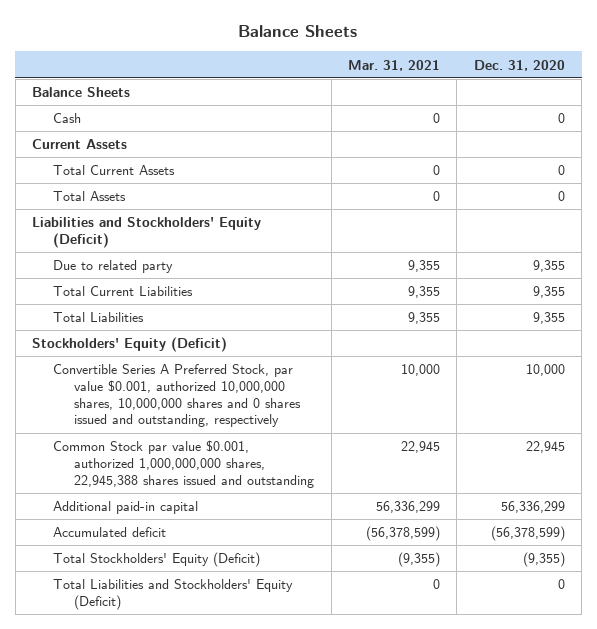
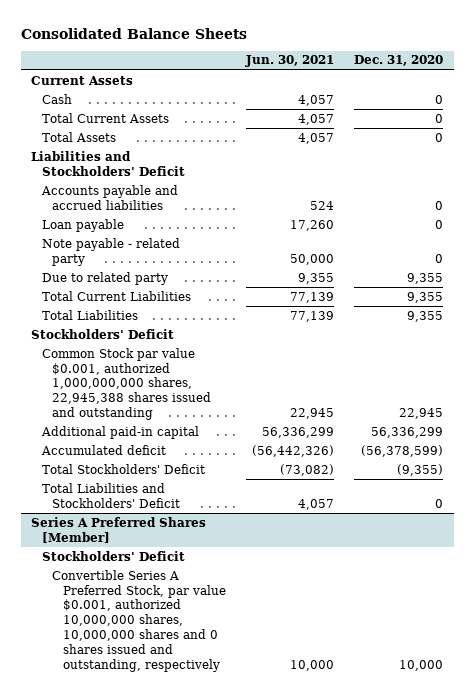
[238,25,358,38] Balance Sheets -> [21,28,248,40] Consolidated Balance Sheets
[348,59,441,71] Mar. 31, 2021 -> none
none -> [245,55,335,68] Jun. 30, 2021
[32,87,131,98] Balance Sheets -> none
[53,113,82,124] Cash -> [41,93,72,104] Cash
[32,217,262,248] Liabilities and Stockholders' Equity (Deficit) -> [31,150,185,176] Liabilities and Stockholders' Deficit
none -> [40,184,178,210] Accounts payable and accrued liabilities
none -> [41,218,124,232] Loan payable
none -> [41,237,180,266] Note payable - related party
[53,364,302,428] Convertible Series A Preferred Stock, par value $0.001, authorized 10,000,000 shares, 10,000,000 shares and 0 shares issued and outstanding, respectively -> none
[32,337,228,353] Stockholders' Equity (Deficit) -> [31,328,175,339] Stockholders' Deficit
[53,552,261,568] Total Stockholders' Equity (Deficit) -> [41,463,205,474] Total Stockholders' Deficit
[53,579,294,610] Total Liabilities and Stockholders' Equity (Deficit) -> [41,482,181,508] Total Liabilities and Stockholders' Deficit
none -> [31,516,207,543] Series A Preferred Shares [Member]
none -> [41,550,185,561] Stockholders' Deficit
none -> [52,569,227,672] Convertible Series A Preferred Stock, par value $0.001, authorized 10,000,000 shares, 10,000,000 shares and 0 shares issued and outstanding, respectively

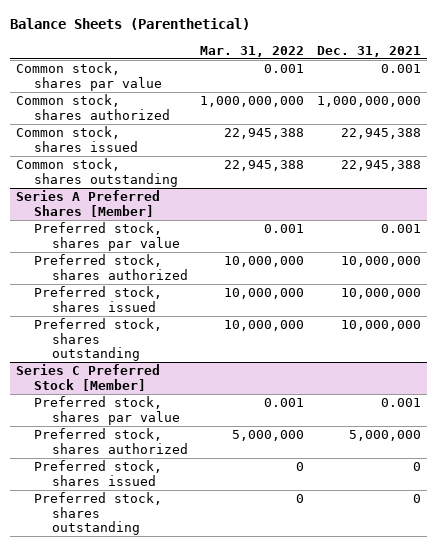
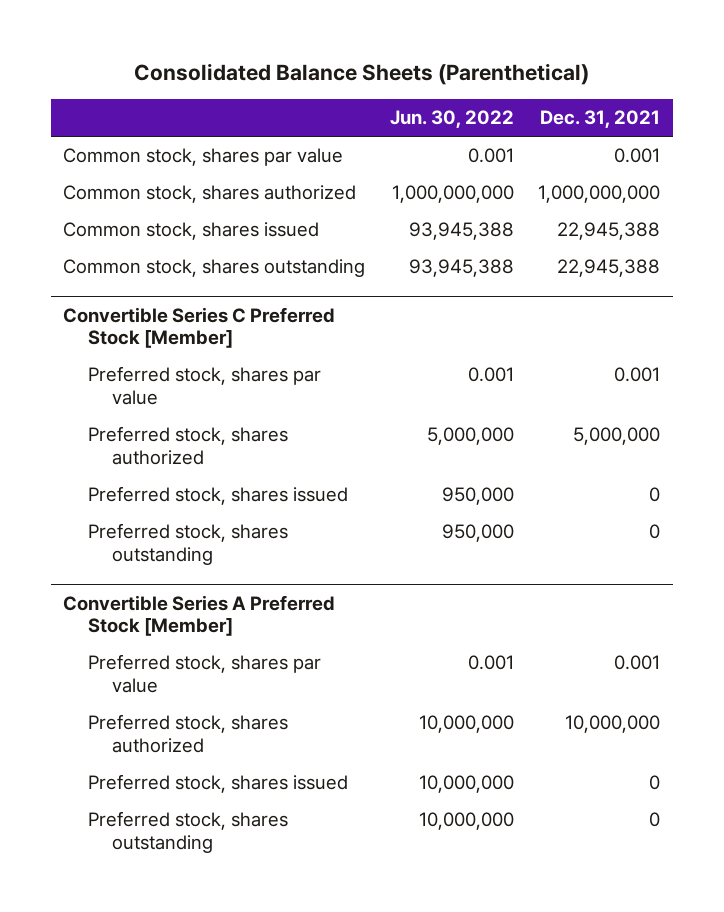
[10,18,251,31] Balance Sheets (Parenthetical) -> [133,63,589,86] Consolidated Balance Sheets (Parenthetical)
[200,45,305,57] Mar. 31, 2022 -> none
none -> [389,110,514,129] Jun. 30, 2022
[16,190,161,217] Series A Preferred Shares [Member] -> none
[34,222,180,251] Preferred stock, shares par value -> none
[34,254,188,280] Preferred stock, shares authorized -> none
[34,286,163,312] Preferred stock, shares issued -> none
[34,318,163,361] Preferred stock, shares outstanding -> none
[16,364,161,391] Series C Preferred Stock [Member] -> [63,306,336,349] Convertible Series C Preferred Stock [Member]
none -> [63,594,336,637] Convertible Series A Preferred Stock [Member]
none -> [87,654,321,693] Preferred stock, shares par value
none -> [87,714,288,753] Preferred stock, shares authorized
none -> [87,774,348,794] Preferred stock, shares issued
none -> [87,811,288,853] Preferred stock, shares outstanding

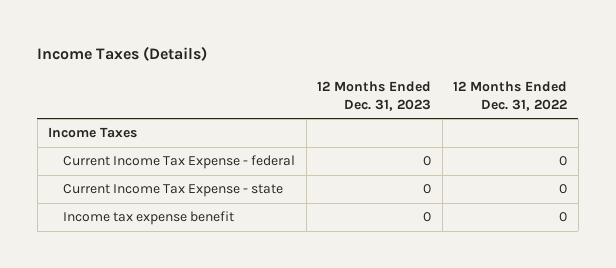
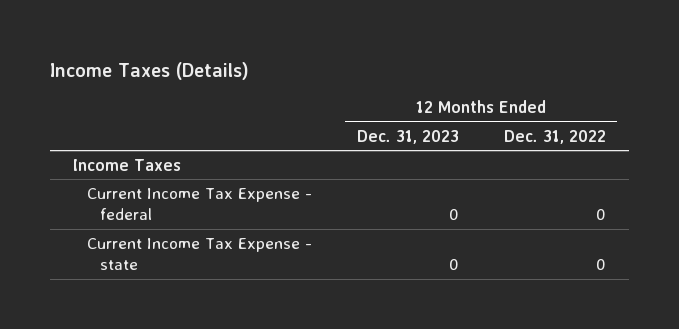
[63,211,235,226] Income tax expense benefit -> none

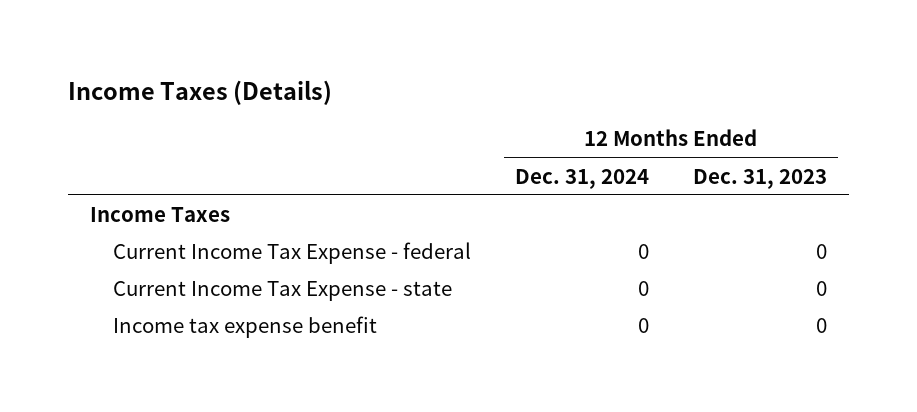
[503,129,606,144] Dec. 31, 2022 -> none
none -> [515,168,650,189] Dec. 31, 2024
none -> [113,316,378,339] Income tax expense benefit

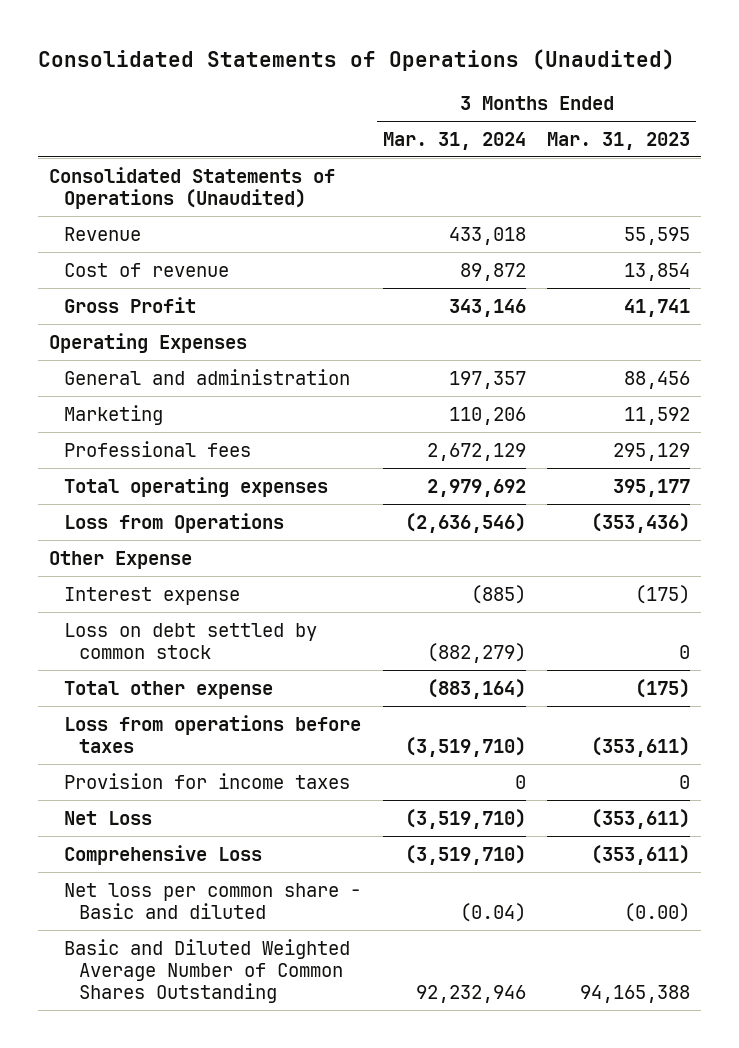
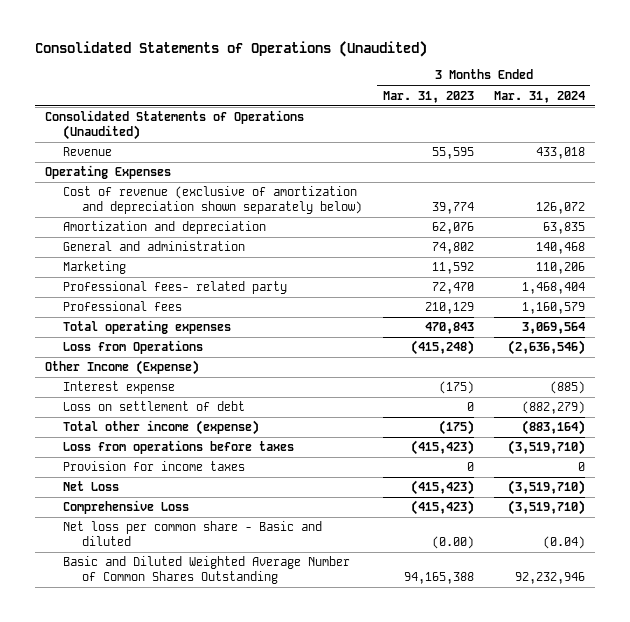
[63,262,229,277] Cost of revenue -> none
[63,296,196,313] Gross Profit -> none
none -> [63,186,362,215] Cost of revenue (exclusive of amortization and depreciation shown separately below)
none -> [63,221,267,235] Amortization and depreciation
[448,370,526,389] 197,357 -> [536,242,586,255] 140,468
[624,370,691,389] 88,456 -> [431,242,474,255] 74,802
none -> [63,281,288,295] Professional fees- related party
[426,442,526,461] 2,672,129 -> [522,302,586,315] 1,160,579
[613,442,691,461] 295,129 -> [424,302,474,315] 210,129
[426,478,526,497] 2,979,692 -> [522,322,586,335] 3,069,564
[613,478,691,497] 395,177 -> [424,322,474,335] 470,843
[591,512,691,533] (353,436) -> [410,340,474,356] (415,248)
[49,550,193,569] Other Expense -> [45,360,200,376] Other Income (Expense)
[63,622,317,659] Loss on debt settled by common stock -> [63,401,246,412] Loss on settlement of debt
[63,680,273,699] Total other expense -> [63,420,260,436] Total other income (expense)
[591,736,691,757] (353,611) -> [410,440,474,456] (415,423)
[591,808,691,829] (353,611) -> [410,480,474,496] (415,423)
[591,844,691,865] (353,611) -> [410,500,474,516] (415,423)

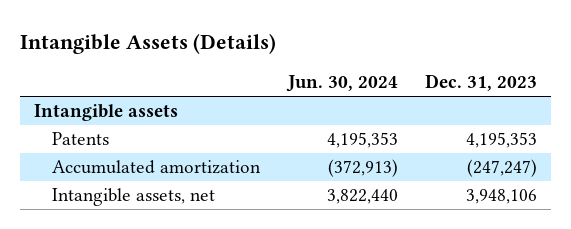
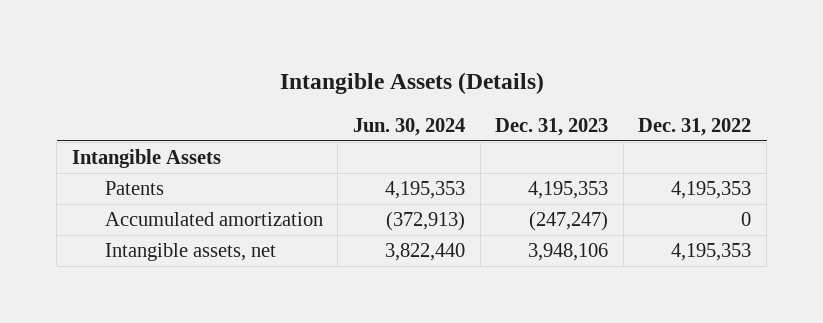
none -> [638,117,752,136] Dec. 31, 2022
[33,104,178,122] Intangible assets -> [71,149,221,169] Intangible Assets

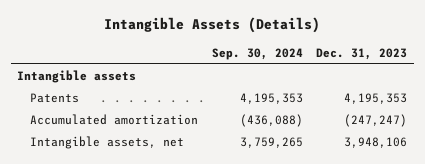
[352,117,465,136] Jun. 30, 2024 -> none
[638,117,752,136] Dec. 31, 2022 -> none
none -> [211,47,303,60] Sep. 30, 2024
[71,149,221,169] Intangible Assets -> [17,70,137,84] Intangible assets

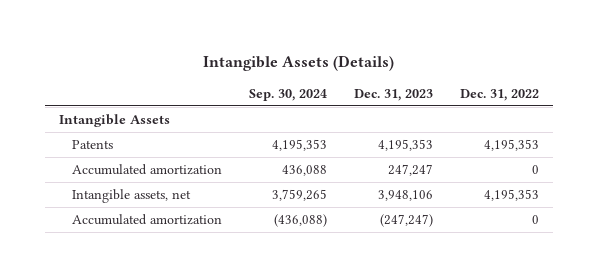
none -> [460,89,540,102] Dec. 31, 2022
[17,70,137,84] Intangible assets -> [58,114,170,128] Intangible Assets
none -> [72,164,223,176] Accumulated amortization
[29,114,198,126] Accumulated amortization -> [72,214,223,226] Accumulated amortization

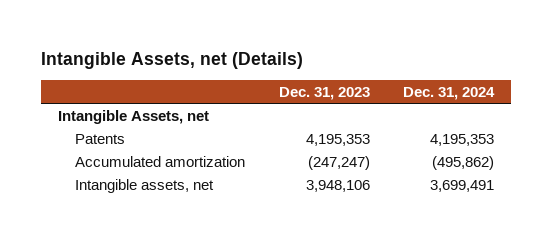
[203,55,395,72] Intangible Assets (Details) -> [41,51,304,69] Intangible Assets, net (Details)
[249,89,328,102] Sep. 30, 2024 -> none
[460,89,540,102] Dec. 31, 2022 -> none
none -> [402,86,495,100] Dec. 31, 2024
[58,114,170,128] Intangible Assets -> [57,109,209,124] Intangible Assets, net
[72,164,223,176] Accumulated amortization -> none
[72,189,192,204] Intangible assets, net -> [75,178,215,193] Intangible assets, net

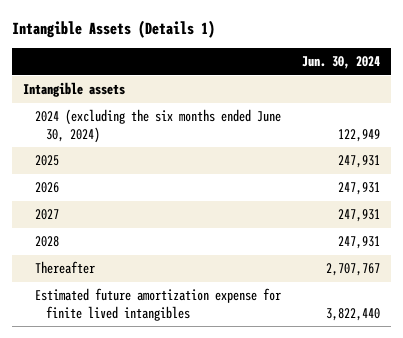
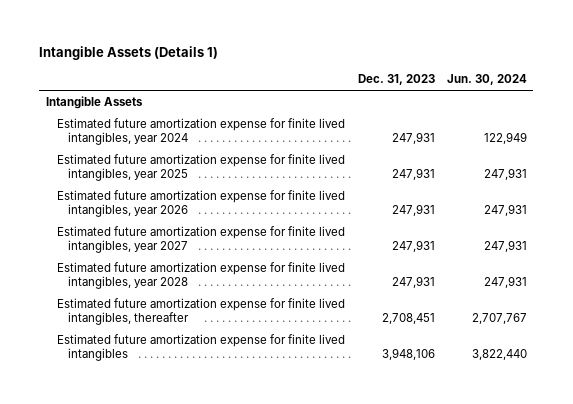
none -> [357,74,435,86] Dec. 31, 2023
[23,82,126,98] Intangible assets -> [45,96,143,110] Intangible Assets
[34,109,281,143] 2024 (excluding the six months ended June 30, 2024) -> [56,118,345,145] Estimated future amortization expense for finite lived intangibles, year 2024
[34,155,59,167] 2025 -> [56,154,345,181] Estimated future amortization expense for finite lived intangibles, year 2025
[34,182,59,194] 2026 -> [56,190,345,217] Estimated future amortization expense for finite lived intangibles, year 2026
[34,209,59,221] 2027 -> [56,226,345,253] Estimated future amortization expense for finite lived intangibles, year 2027
[34,236,59,248] 2028 -> [56,262,345,289] Estimated future amortization expense for finite lived intangibles, year 2028
[34,261,95,275] Thereafter -> [56,298,345,325] Estimated future amortization expense for finite lived intangibles, thereafter

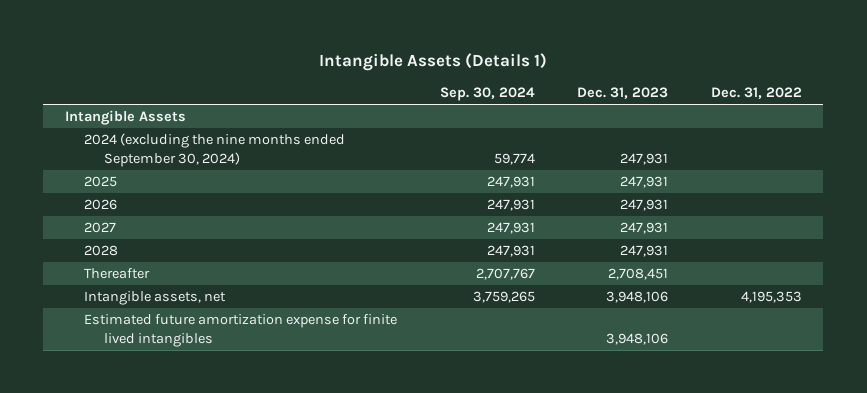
[447,74,528,86] Jun. 30, 2024 -> none
none -> [439,87,535,102] Sep. 30, 2024
none -> [711,87,803,100] Dec. 31, 2022
[56,118,345,145] Estimated future amortization expense for finite lived intangibles, year 2024 -> [84,133,346,168] 2024 (excluding the nine months ended September 30, 2024)
[56,154,345,181] Estimated future amortization expense for finite lived intangibles, year 2025 -> [84,176,118,188] 2025
[56,190,345,217] Estimated future amortization expense for finite lived intangibles, year 2026 -> [84,199,118,211] 2026
[56,226,345,253] Estimated future amortization expense for finite lived intangibles, year 2027 -> [84,222,117,234] 2027
[56,262,345,289] Estimated future amortization expense for finite lived intangibles, year 2028 -> [84,245,119,257] 2028
[56,298,345,325] Estimated future amortization expense for finite lived intangibles, thereafter -> [84,268,151,280] Thereafter
none -> [84,291,227,306] Intangible assets, net

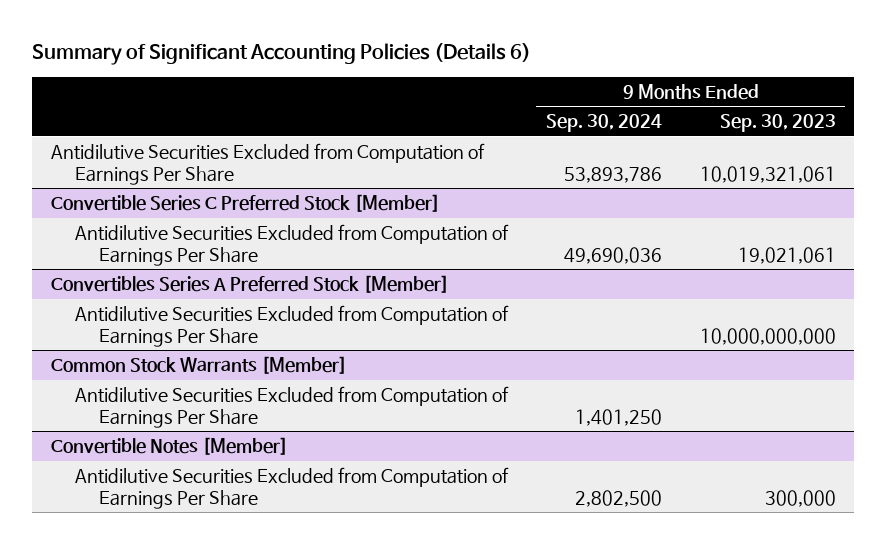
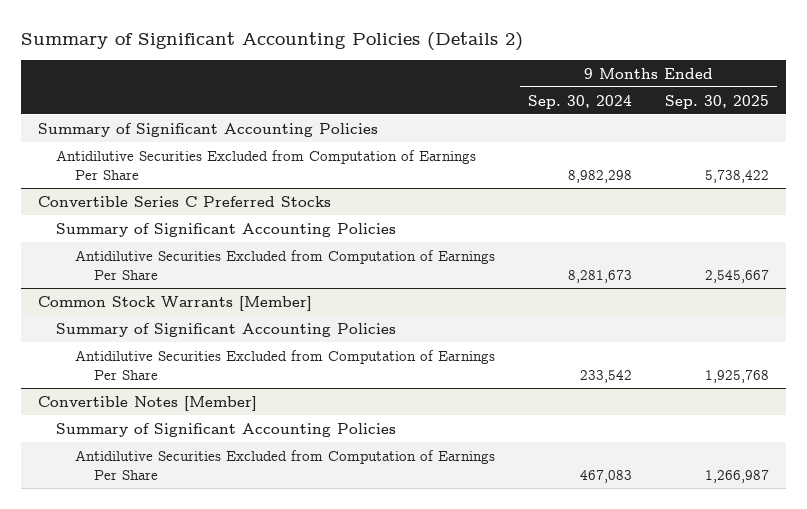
[31,43,531,66] Summary of Significant Accounting Policies (Details 6) -> [21,31,524,51] Summary of Significant Accounting Policies (Details 2)
[719,114,836,133] Sep. 30, 2023 -> none
none -> [665,94,770,109] Sep. 30, 2025
[50,275,449,294] Convertibles Series A Preferred Stock [Member] -> none
[75,305,510,347] Antidilutive Securities Excluded from Computation of Earnings Per Share -> none
none -> [37,122,378,137] Summary of Significant Accounting Policies
[563,166,662,183] 53,893,786 -> [568,169,633,183] 8,982,298
[50,194,440,213] Convertible Series C Preferred Stock [Member] -> [37,195,331,207] Convertible Series C Preferred Stocks
none -> [56,222,397,237] Summary of Significant Accounting Policies
[563,246,662,264] 49,690,036 -> [568,269,633,283] 8,281,673
none -> [56,322,397,337] Summary of Significant Accounting Policies
[574,408,662,426] 1,401,250 -> [580,369,633,383] 233,542
none -> [56,422,397,437] Summary of Significant Accounting Policies
[574,489,662,507] 2,802,500 -> [580,469,633,483] 467,083

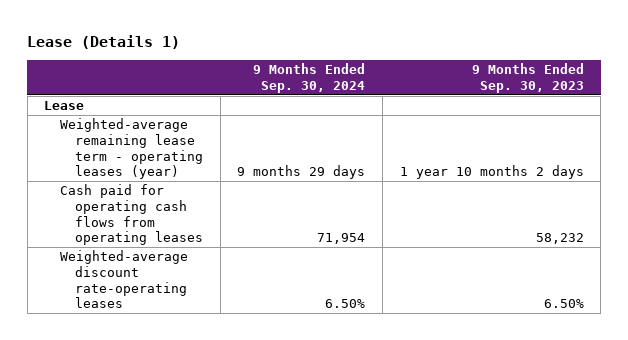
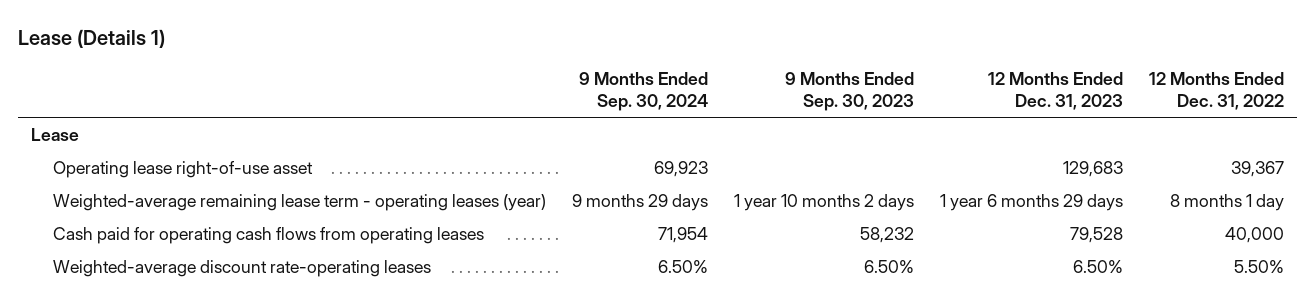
none -> [987,71,1123,111] 12 Months Ended Dec. 31, 2023
none -> [1148,71,1284,111] 12 Months Ended Dec. 31, 2022
none -> [52,160,313,178] Operating lease right-of-use asset

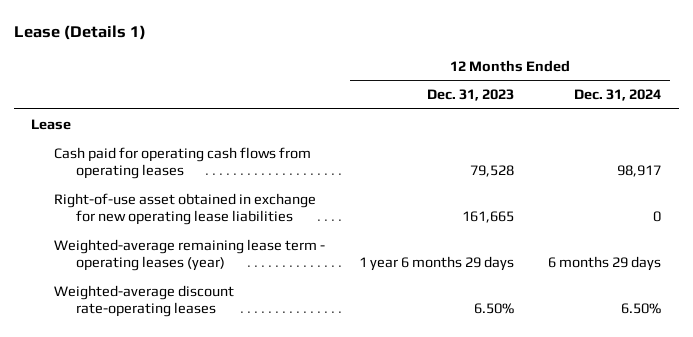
[578,71,708,112] 9 Months Ended Sep. 30, 2024 -> none
[784,71,914,112] 9 Months Ended Sep. 30, 2023 -> none
[1148,71,1284,111] 12 Months Ended Dec. 31, 2022 -> none
none -> [574,89,662,102] Dec. 31, 2024
[52,160,313,178] Operating lease right-of-use asset -> none
none -> [53,193,316,226] Right-of-use asset obtained in exchange for new operating lease liabilities
[52,193,546,211] Weighted-average remaining lease term - operating leases (year) -> [53,239,325,272] Weighted-average remaining lease term - operating leases (year)

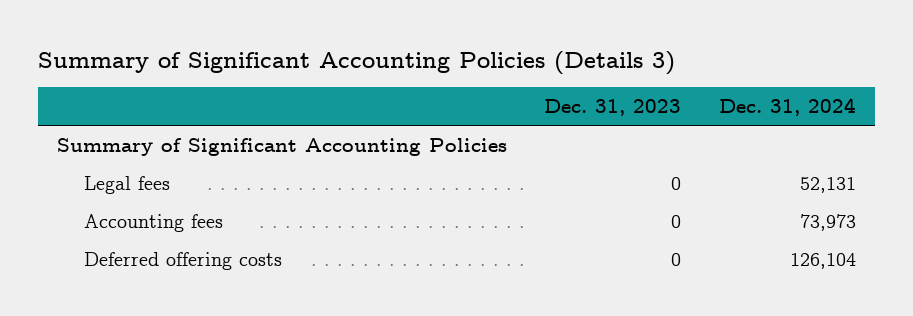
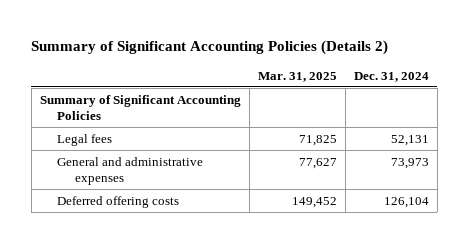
[37,50,675,75] Summary of Significant Accounting Policies (Details 3) -> [31,40,389,56] Summary of Significant Accounting Policies (Details 2)
[544,98,682,116] Dec. 31, 2023 -> none
none -> [257,71,337,82] Mar. 31, 2025
[84,213,224,232] Accounting fees -> [57,156,204,185] General and administrative expenses

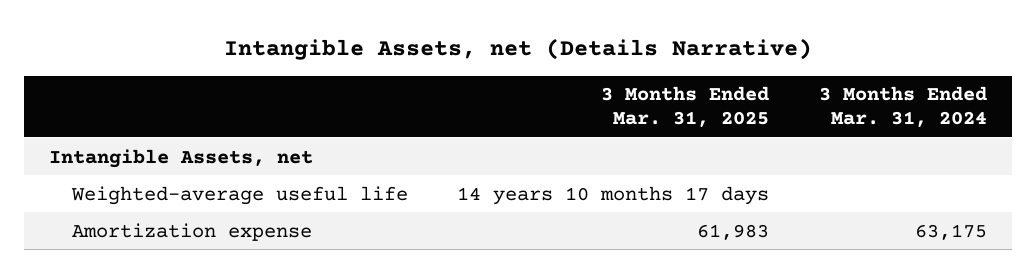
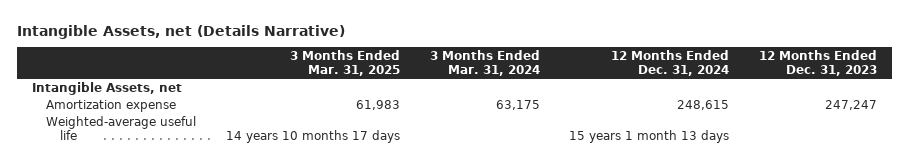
none -> [611,50,730,76] 12 Months Ended Dec. 31, 2024
none -> [759,50,878,76] 12 Months Ended Dec. 31, 2023
[70,185,408,205] Weighted-average useful life -> [46,115,197,140] Weighted-average useful life

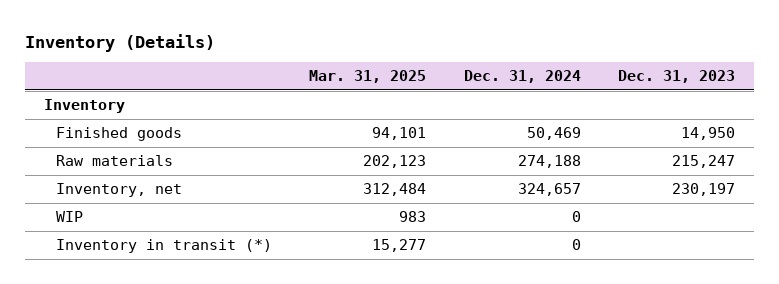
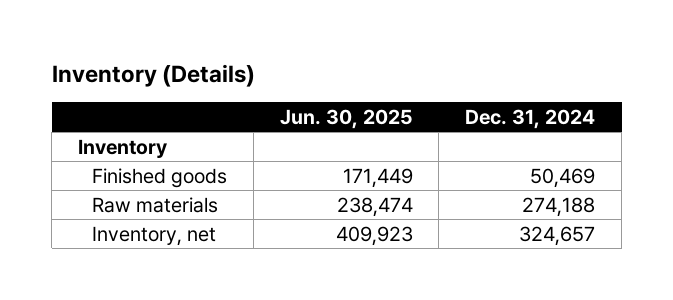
[309,70,427,84] Mar. 31, 2025 -> none
[618,70,736,84] Dec. 31, 2023 -> none
none -> [279,108,413,129] Jun. 30, 2025
[56,211,84,223] WIP -> none
[56,239,273,254] Inventory in transit (*) -> none

